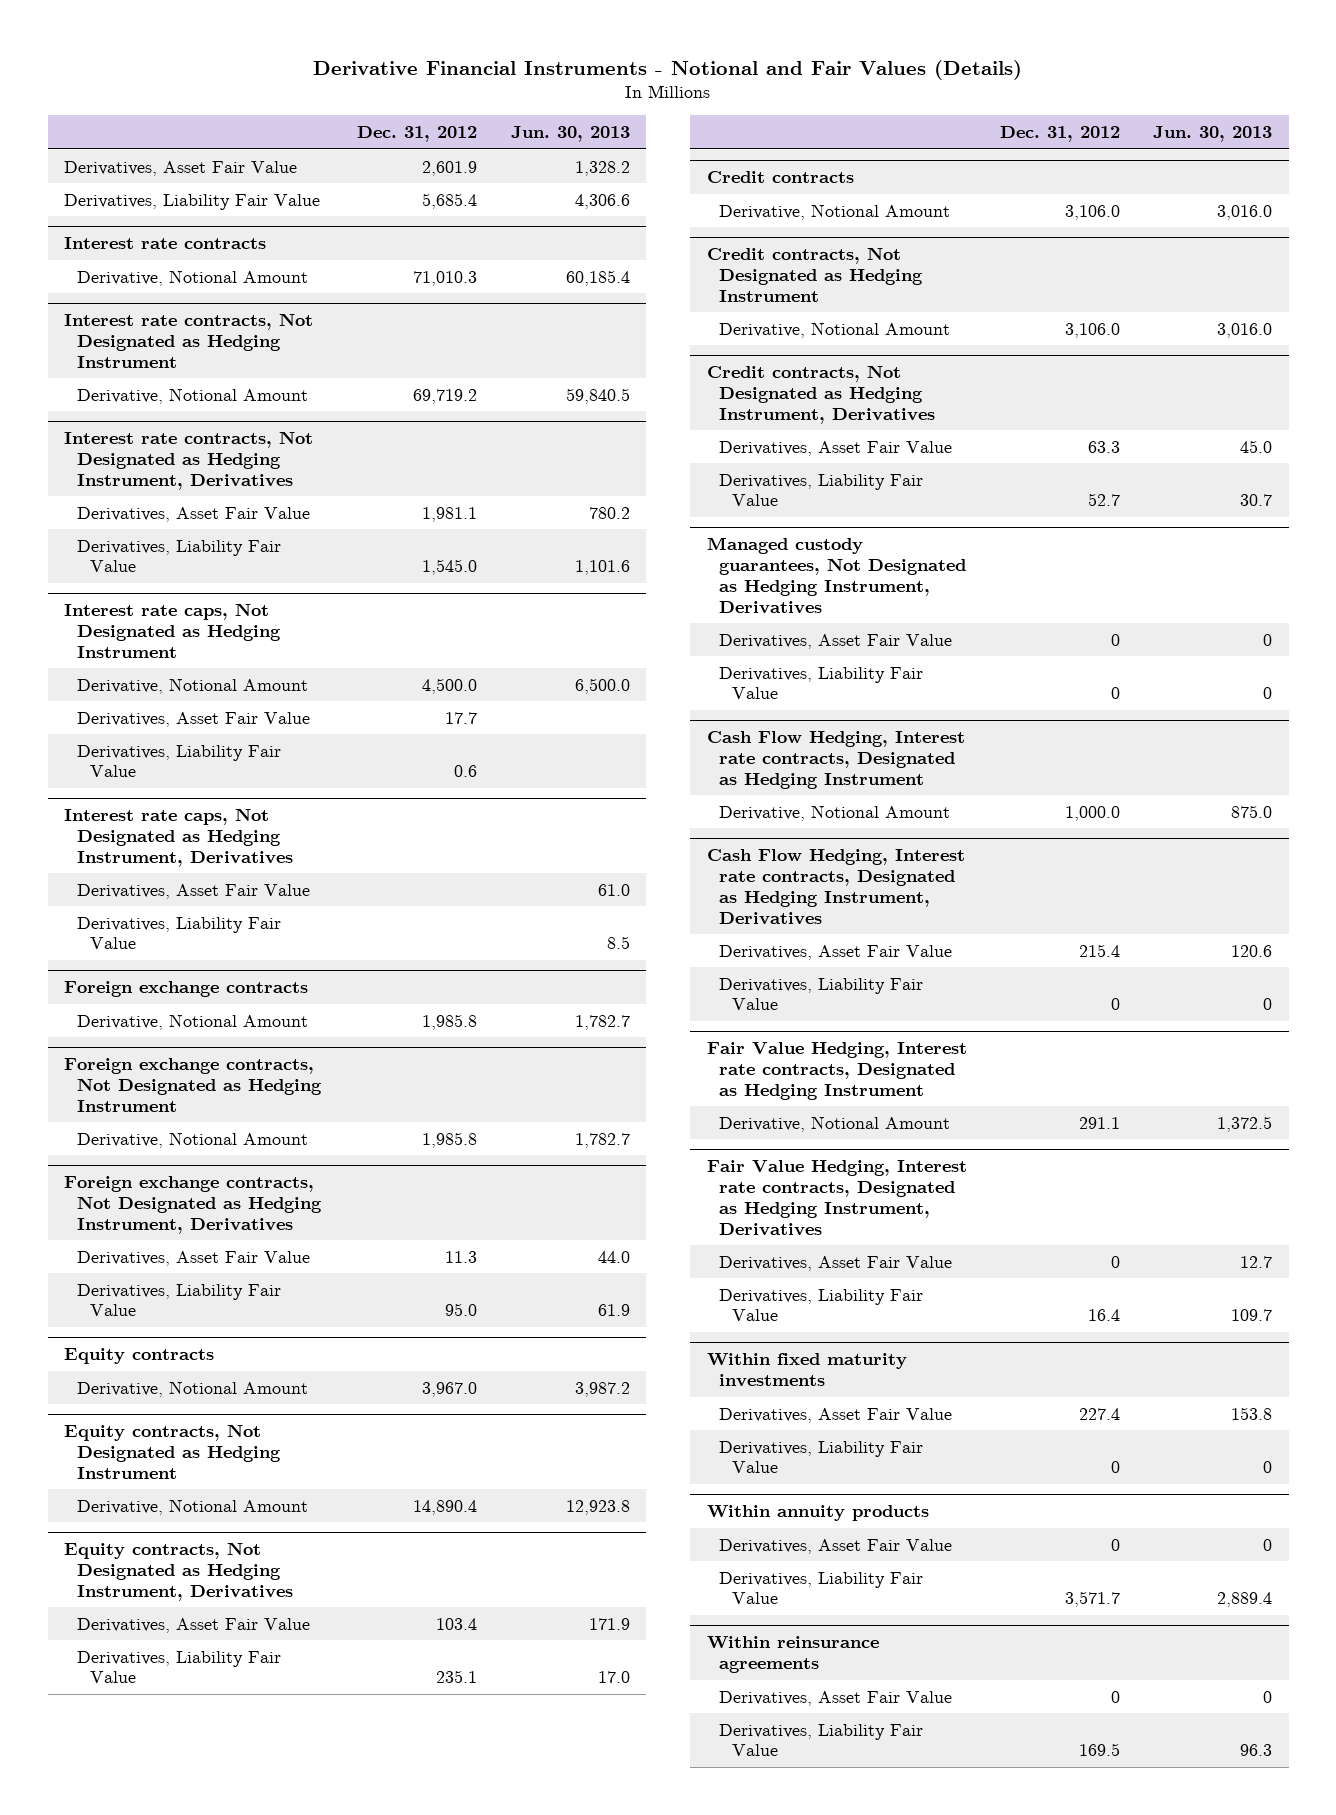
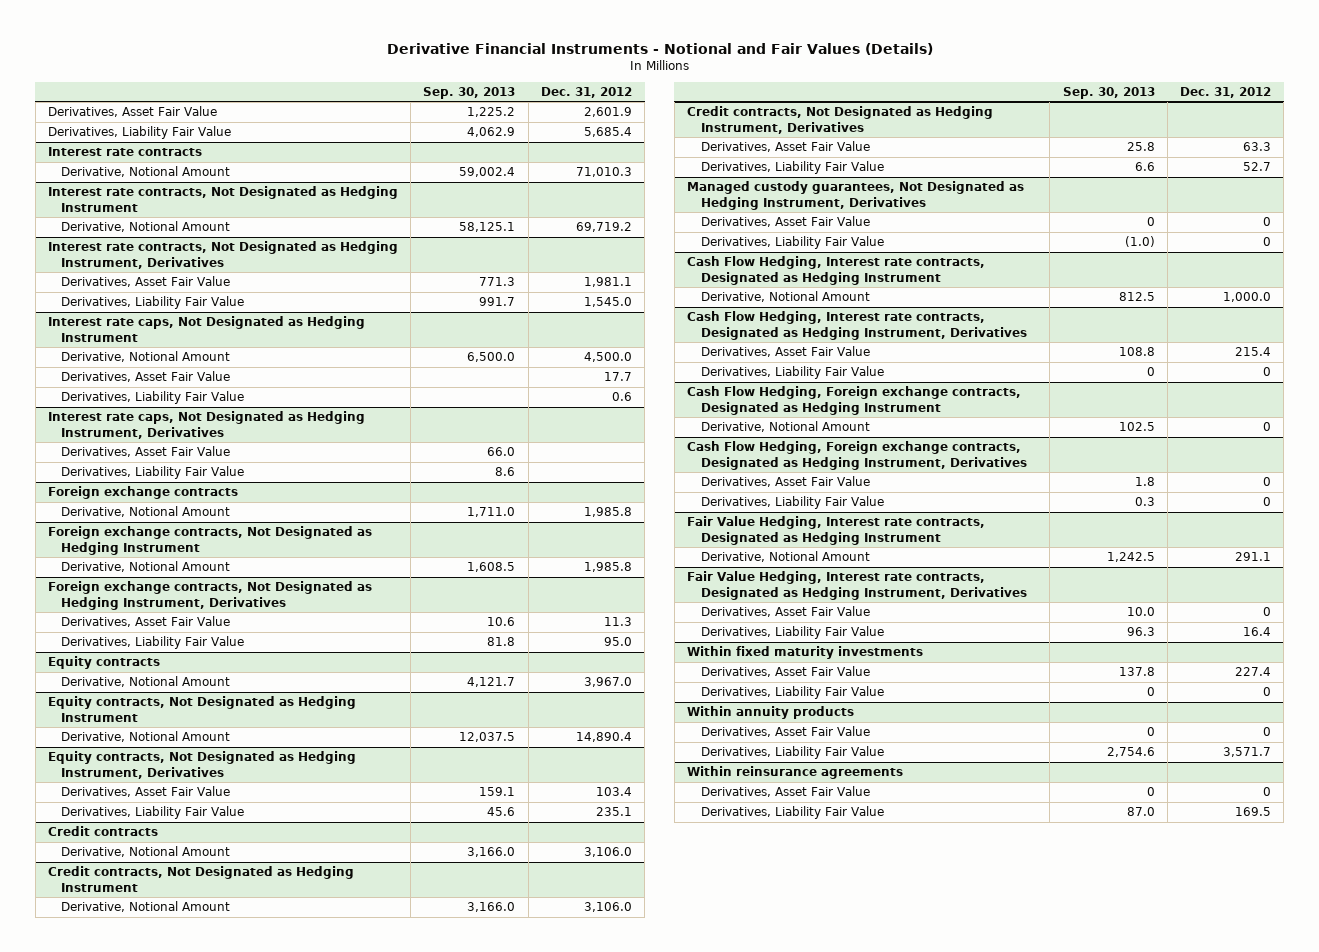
[510,126,630,143] Jun. 30, 2013 -> none
none -> [423,87,516,100] Sep. 30, 2013
none -> [687,386,1022,415] Cash Flow Hedging, Foreign exchange contracts, Designated as Hedging Instrument
none -> [700,421,870,433] Derivative, Notional Amount
none -> [687,441,1027,470] Cash Flow Hedging, Foreign exchange contracts, Designated as Hedging Instrument, Derivatives
none -> [700,476,870,488] Derivatives, Asset Fair Value
none -> [700,496,884,510] Derivatives, Liability Fair Value

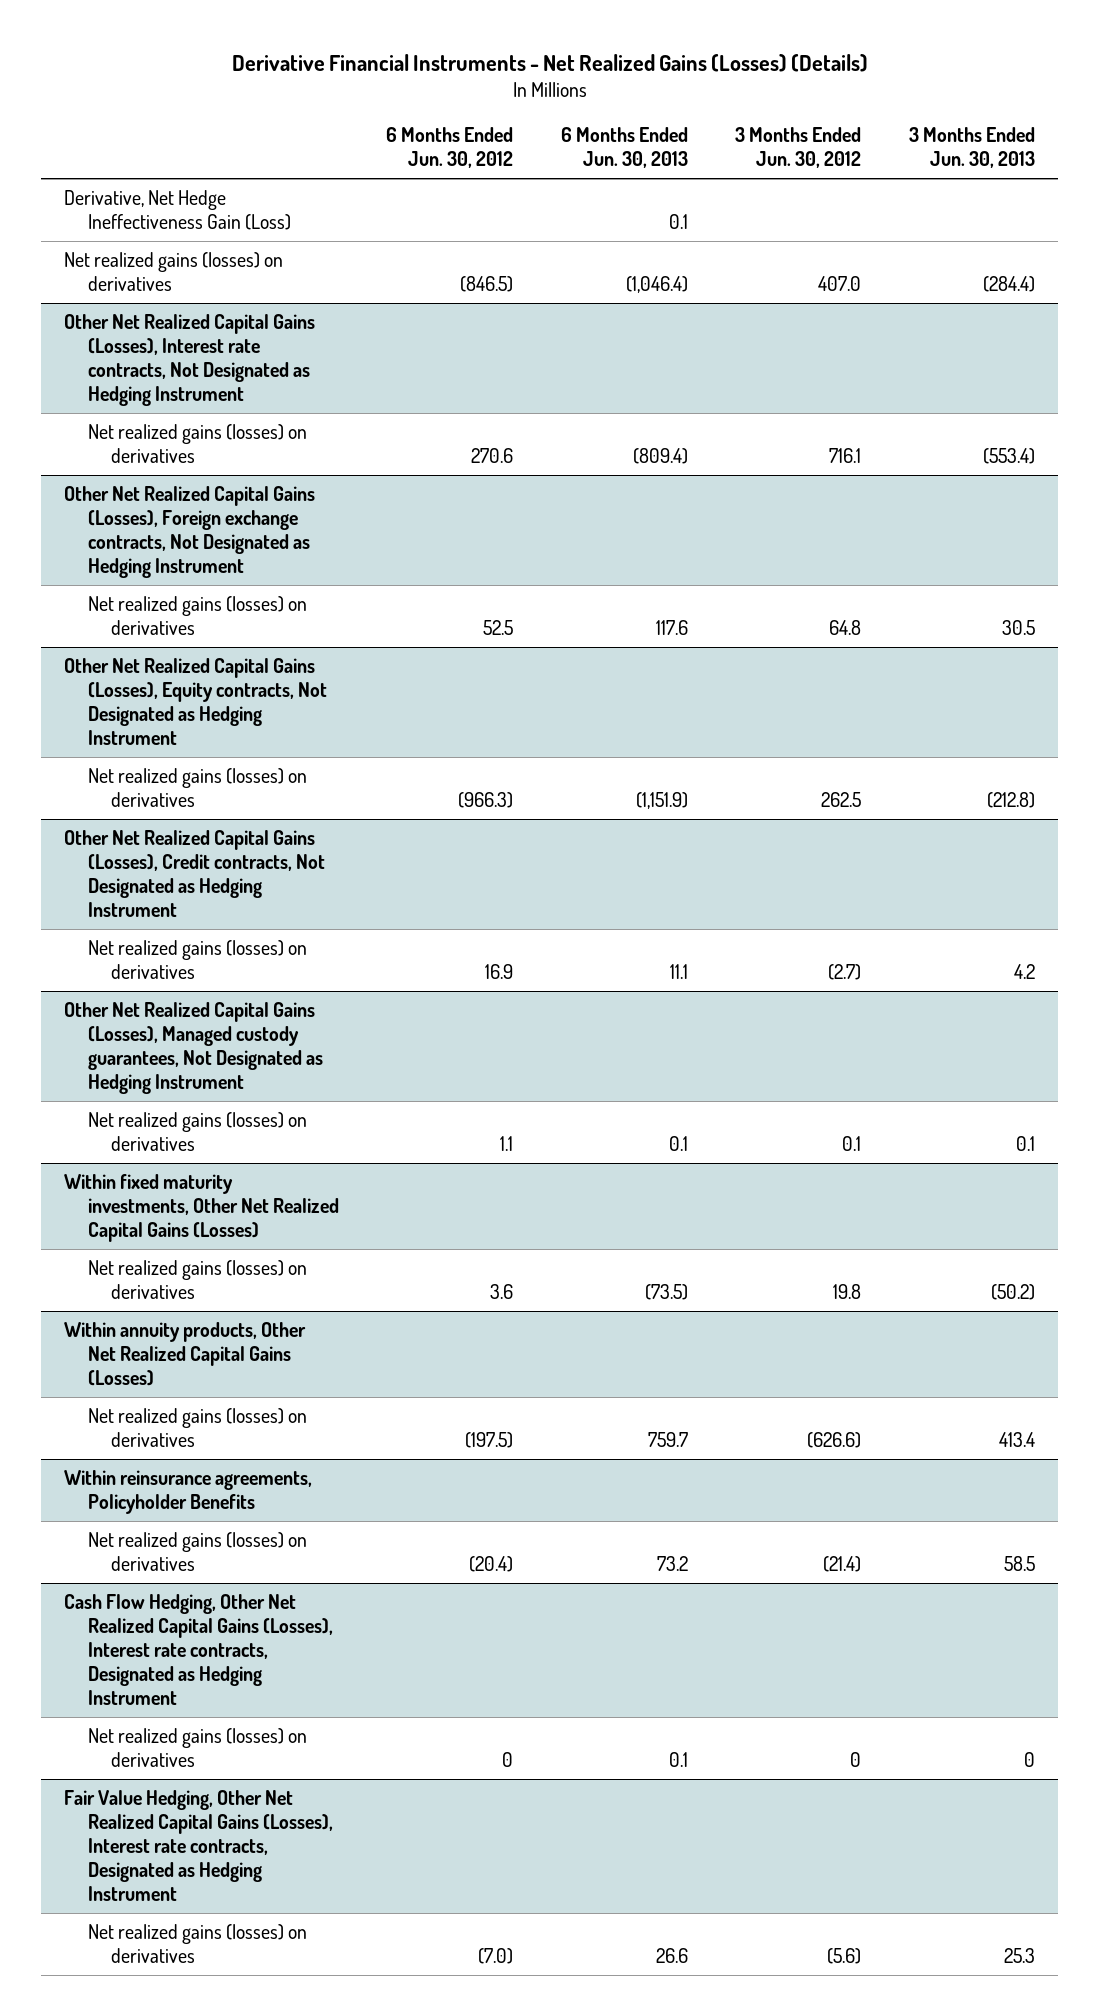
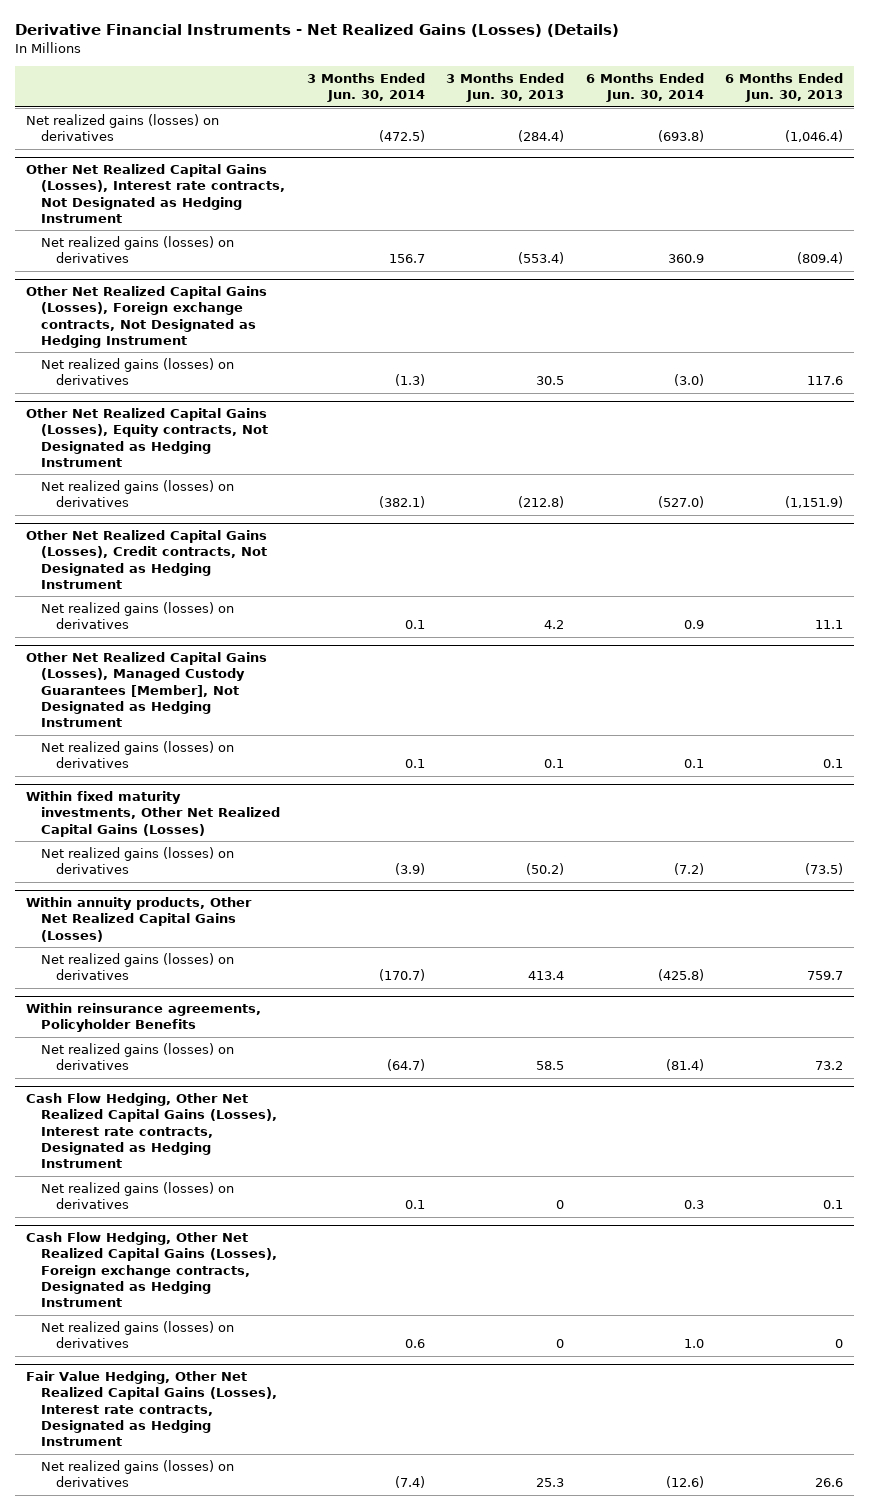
[386,127,514,169] 6 Months Ended Jun. 30, 2012 -> none
[735,127,862,169] 3 Months Ended Jun. 30, 2012 -> none
none -> [306,72,425,103] 3 Months Ended Jun. 30, 2014
none -> [585,72,704,103] 6 Months Ended Jun. 30, 2014
[64,190,291,231] Derivative, Net Hedge Ineffectiveness Gain (Loss) -> none
[64,1002,323,1094] Other Net Realized Capital Gains (Losses), Managed custody guarantees, Not Designated as Hedging Instrument -> [25,652,267,728] Other Net Realized Capital Gains (Losses), Managed Custody Guarantees [Member], Not Designated as Hedging Instrument
none -> [25,1232,278,1308] Cash Flow Hedging, Other Net Realized Capital Gains (Losses), Foreign exchange contracts, Designated as Hedging Instrument
none -> [41,1320,235,1349] Net realized gains (losses) on derivatives

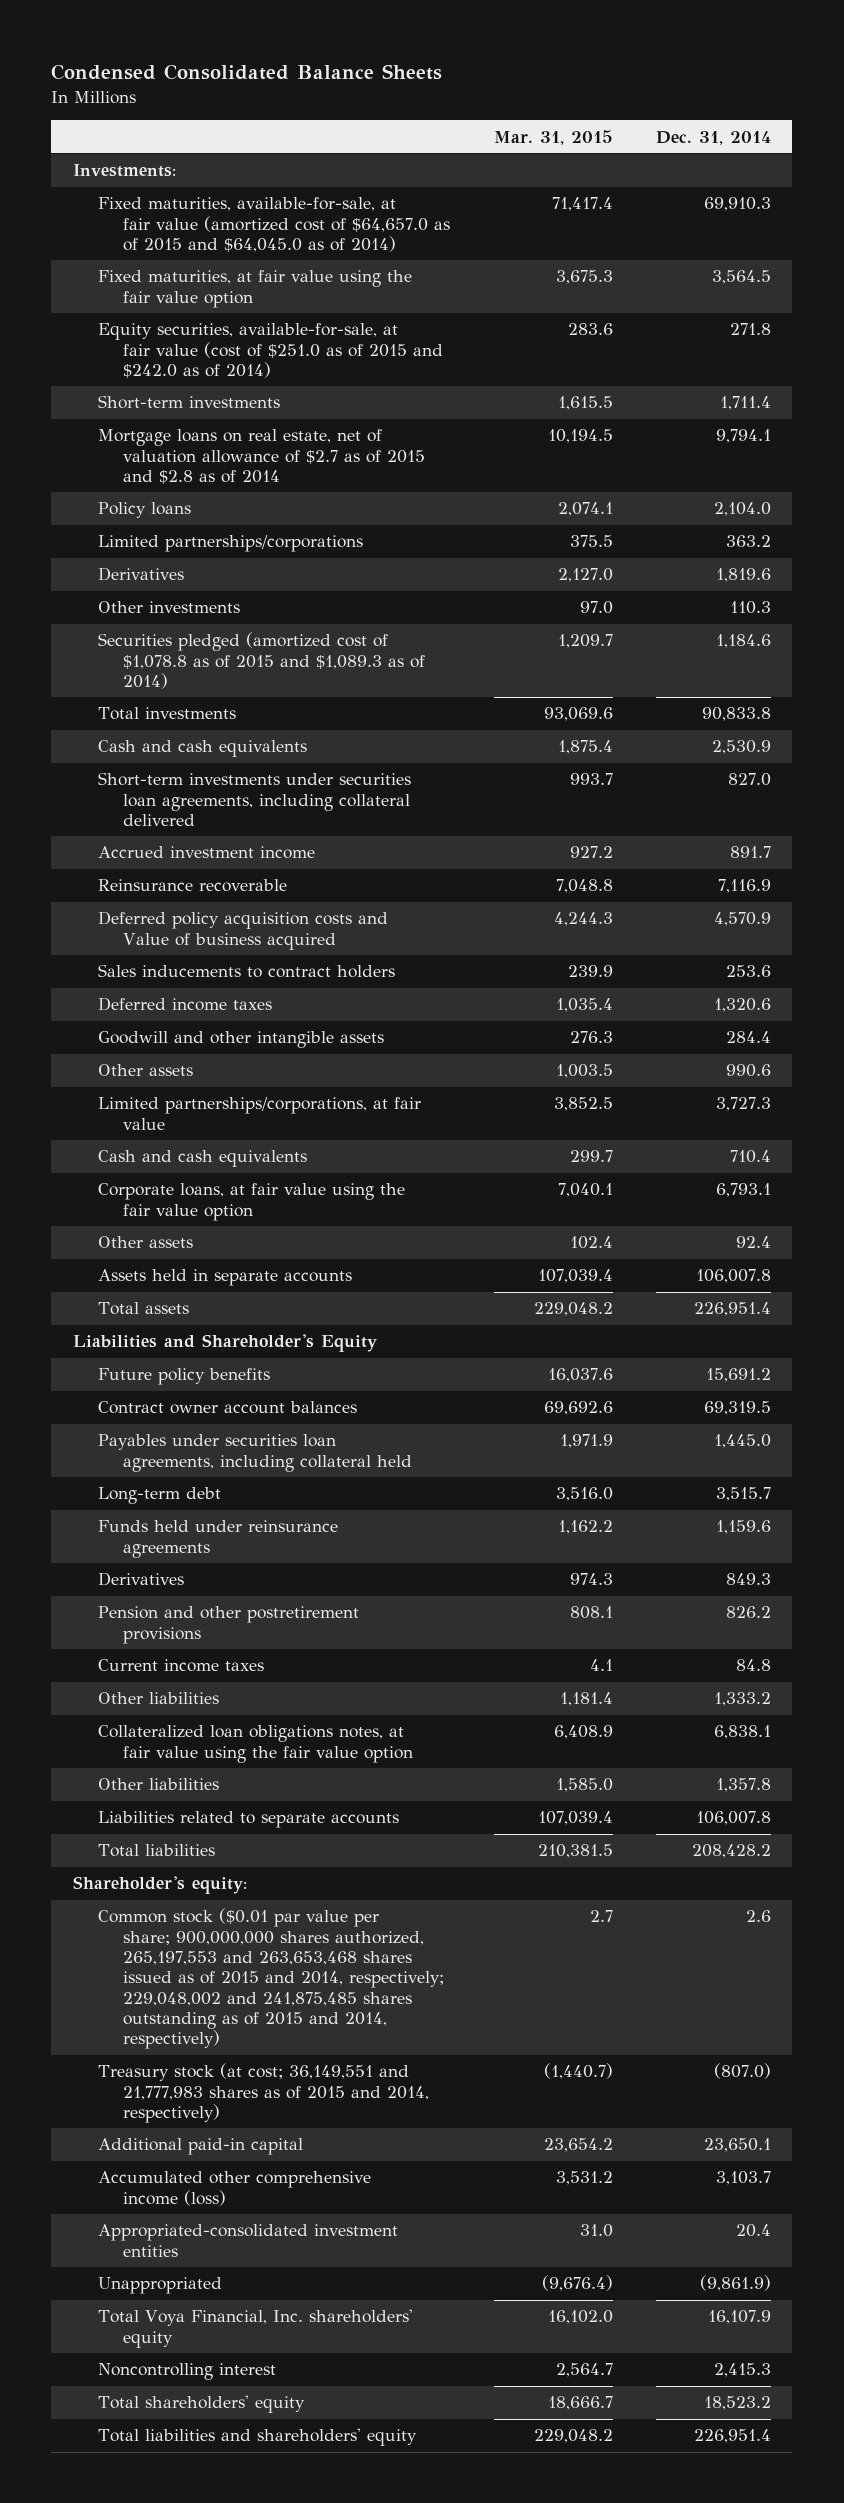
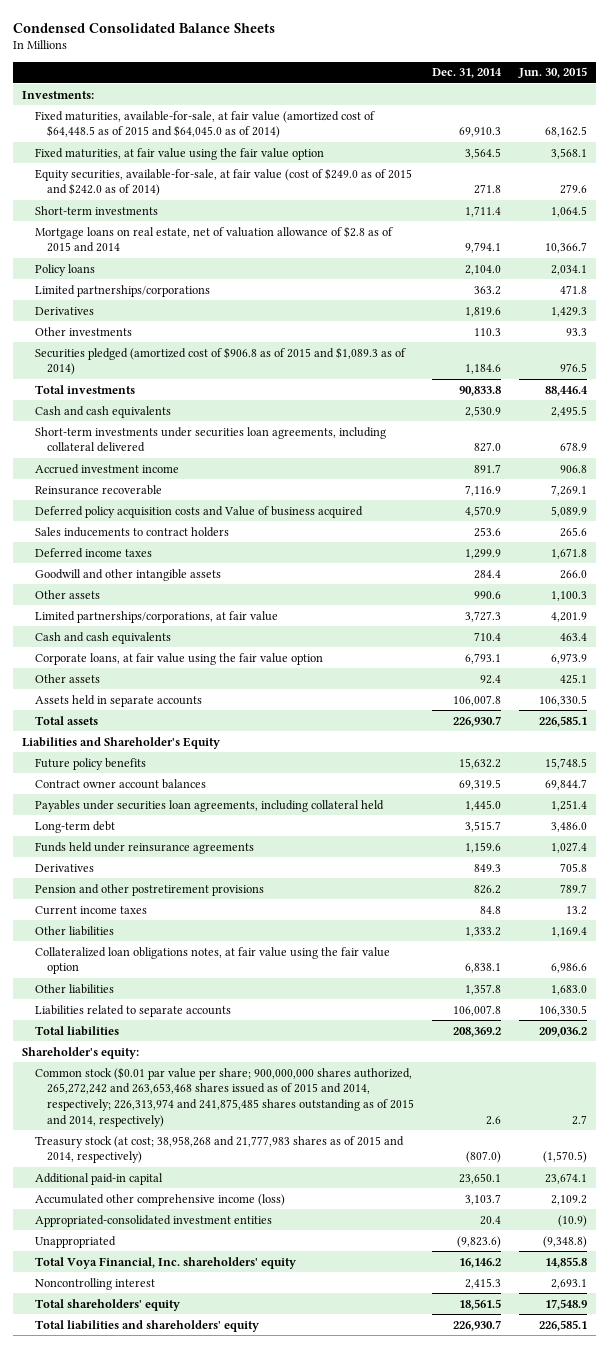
[493,129,613,145] Mar. 31, 2015 -> none
none -> [518,67,588,79] Jun. 30, 2015
[98,197,451,253] Fixed maturities, available-for-sale, at fair value (amortized cost of $64,657.0 as of 2015 and $64,045.0 as of 2014) -> [34,110,375,139] Fixed maturities, available-for-sale, at fair value (amortized cost of $64,448.5 as of 2015 and $64,045.0 as of 2014)
[98,323,444,379] Equity securities, available-for-sale, at fair value (cost of $251.0 as of 2015 and $242.0 as of 2014) -> [34,167,412,197] Equity securities, available-for-sale, at fair value (cost of $249.0 as of 2015 and $242.0 as of 2014)
[98,429,426,485] Mortgage loans on real estate, net of valuation allowance of $2.7 as of 2015 and $2.8 as of 2014 -> [34,225,393,253] Mortgage loans on real estate, net of valuation allowance of $2.8 as of 2015 and 2014
[98,632,426,690] Securities pledged (amortized cost of $1,078.8 as of 2015 and $1,089.3 as of 2014) -> [34,346,406,376] Securities pledged (amortized cost of $906.8 as of 2015 and $1,089.3 as of 2014)
[713,998,771,1013] 1,320.6 -> [465,548,502,559] 1,299.9
[693,1302,771,1317] 226,951.4 -> [453,715,502,727] 226,930.7
[705,1368,771,1383] 15,691.2 -> [459,757,502,769] 15,632.2
[691,1844,771,1859] 208,428.2 -> [453,1026,502,1037] 208,369.2
[98,1908,445,2050] Common stock ($0.01 par value per share; 900,000,000 shares authorized, 265,197,553 and 263,653,468 shares issued as of 2015 and 2014, respectively; 229,048,002 and 241,875,485 shares outstanding as of 2015 and 2014, respectively) -> [34,1066,414,1127] Common stock ($0.01 par value per share; 900,000,000 shares authorized, 265,272,242 and 263,653,468 shares issued as of 2015 and 2014, respectively; 226,313,974 and 241,875,485 shares outstanding as of 2015 and 2014, respectively)
[98,2063,430,2124] Treasury stock (at cost; 36,149,551 and 21,777,983 shares as of 2015 and 2014, respectively) -> [34,1135,404,1164] Treasury stock (at cost; 38,958,268 and 21,777,983 shares as of 2015 and 2014, respectively)
[699,2275,771,2292] (9,861.9) -> [457,1235,502,1248] (9,823.6)
[707,2310,771,2325] 16,107.9 -> [459,1257,502,1268] 16,146.2
[703,2396,771,2411] 18,523.2 -> [459,1298,502,1310] 18,561.5
[693,2429,771,2444] 226,951.4 -> [453,1319,502,1331] 226,930.7

